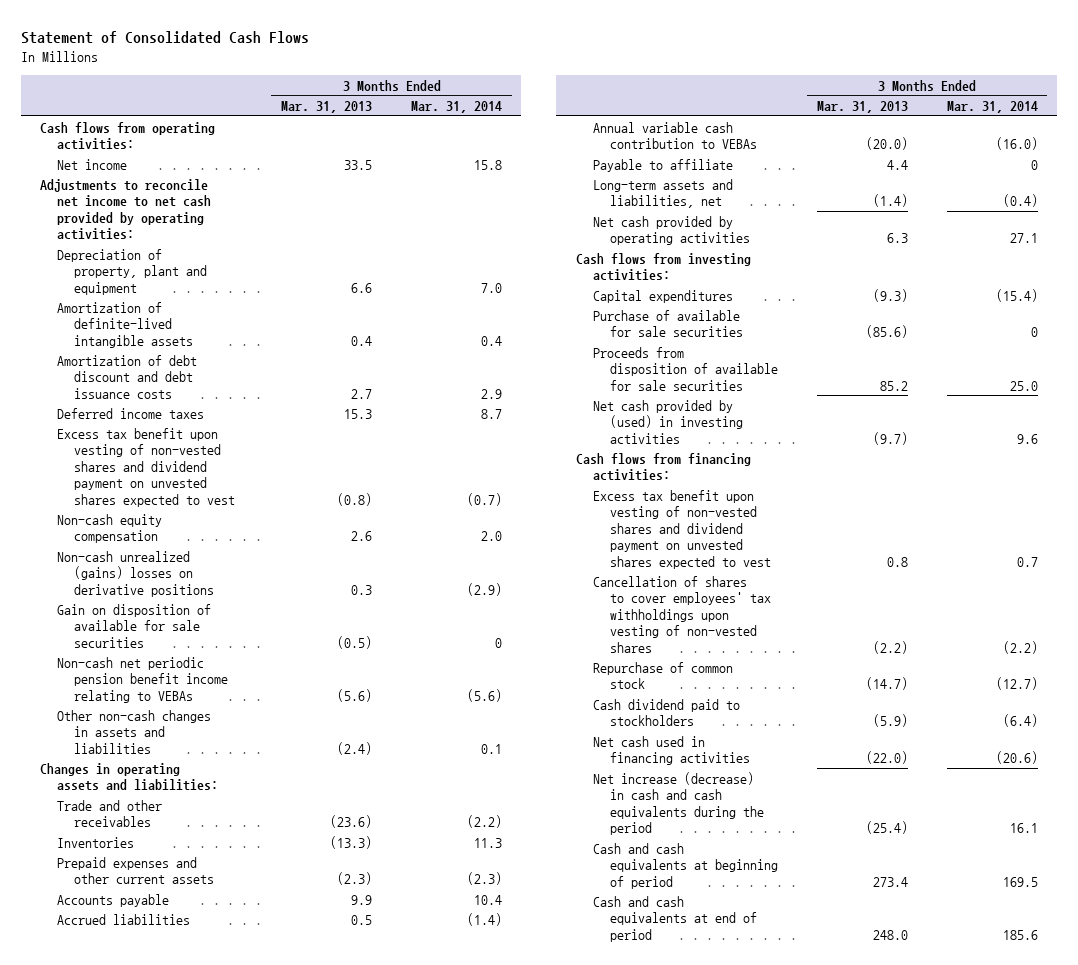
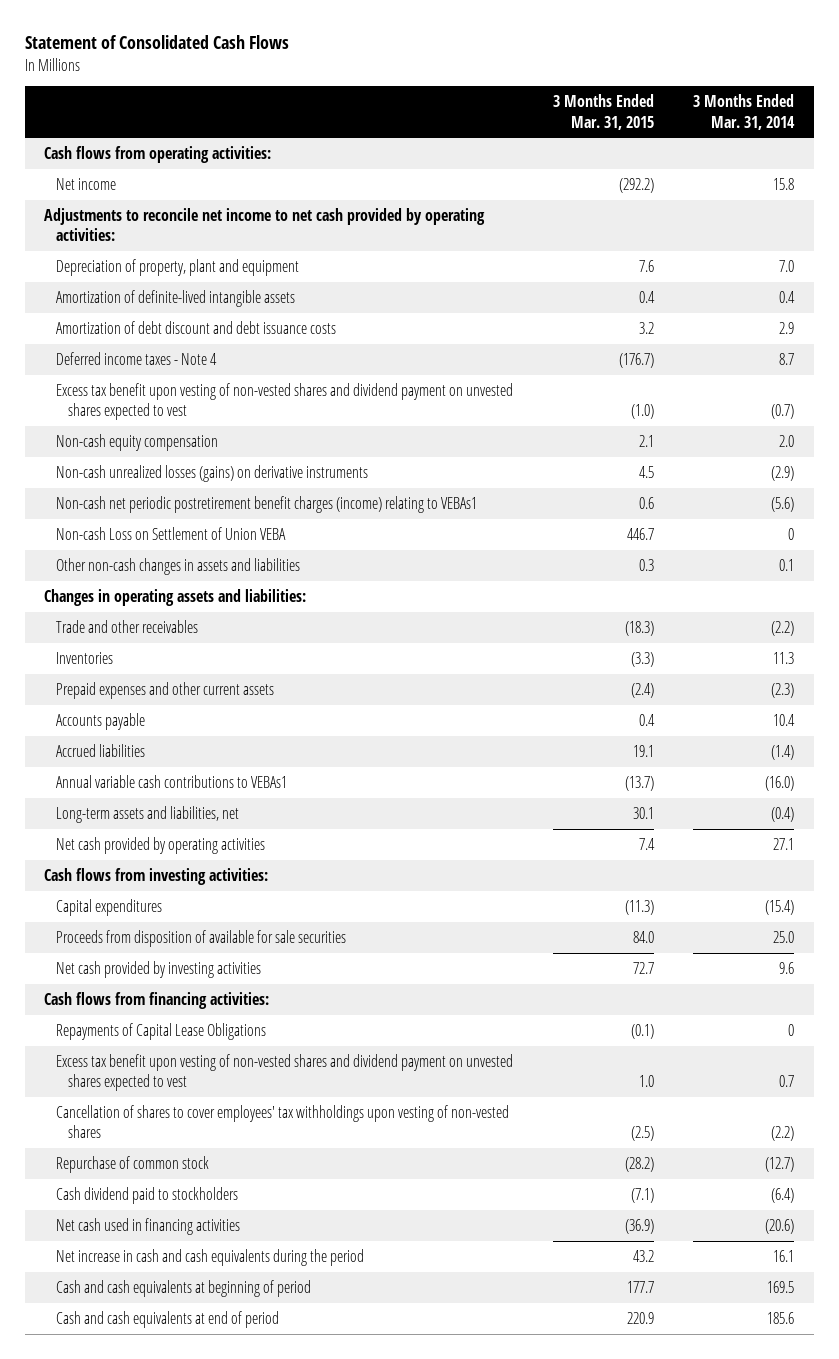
[281,101,373,114] Mar. 31, 2013 -> none
none -> [552,94,654,130] 3 Months Ended Mar. 31, 2015
[57,407,205,419] Deferred income taxes -> [56,351,218,365] Deferred income taxes - Note 4
[57,603,212,648] Gain on disposition of available for sale securities -> none
[57,550,215,597] Non-cash unrealized (gains) losses on derivative positions -> [56,464,369,482] Non-cash unrealized losses (gains) on derivative instruments
[57,656,229,703] Non-cash net periodic pension benefit income relating to VEBAs -> [56,495,478,513] Non-cash net periodic postretirement benefit charges (income) relating to VEBAs1
none -> [56,526,287,540] Non-cash Loss on Settlement of Union VEBA
[592,158,733,172] Payable to affiliate -> none
[592,121,757,150] Annual variable cash contribution to VEBAs -> [56,774,288,788] Annual variable cash contributions to VEBAs1
[592,309,743,338] Purchase of available for sale securities -> none
[592,399,743,444] Net cash provided by (used) in investing activities -> [56,960,262,978] Net cash provided by investing activities
none -> [56,1022,267,1040] Repayments of Capital Lease Obligations
[592,771,764,836] Net increase (decrease) in cash and cash equivalents during the period -> [56,1248,365,1266] Net increase in cash and cash equivalents during the period

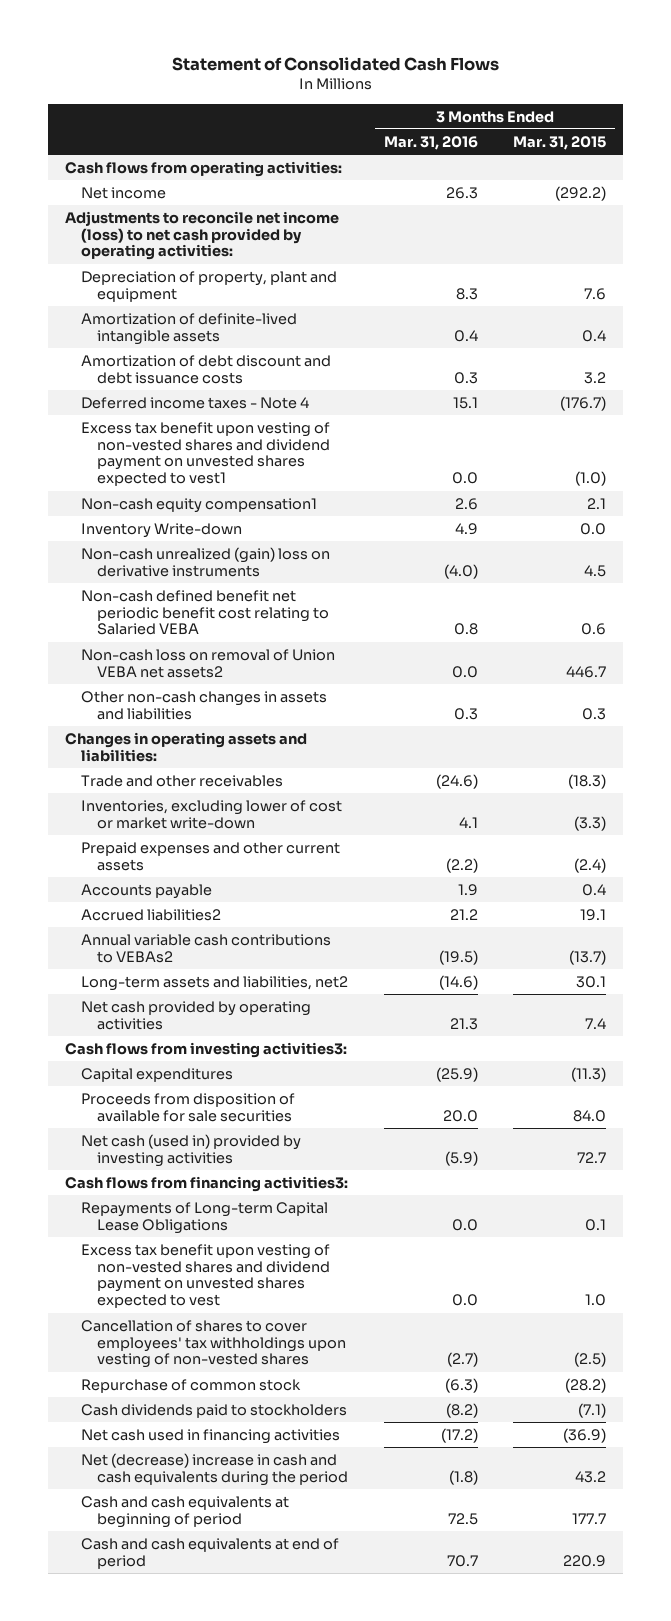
[693,94,796,130] 3 Months Ended Mar. 31, 2014 -> none
none -> [383,135,478,150] Mar. 31, 2016
[44,207,486,242] Adjustments to reconcile net income to net cash provided by operating activities: -> [65,210,340,261] Adjustments to reconcile net income (loss) to net cash provided by operating activities:
[56,382,514,421] Excess tax benefit upon vesting of non-vested shares and dividend payment on unvested shares expected to vest -> [81,421,331,487] Excess tax benefit upon vesting of non-vested shares and dividend payment on unvested shares expected to vest1
[56,433,219,451] Non-cash equity compensation -> [81,497,318,513] Non-cash equity compensation1
none -> [81,522,243,538] Inventory Write-down
[56,464,369,482] Non-cash unrealized losses (gains) on derivative instruments -> [81,546,331,577] Non-cash unrealized (gain) loss on derivative instruments
[56,495,478,513] Non-cash net periodic postretirement benefit charges (income) relating to VEBAs1 -> [81,589,329,636] Non-cash defined benefit net periodic benefit cost relating to Salaried VEBA
[56,526,287,540] Non-cash Loss on Settlement of Union VEBA -> [81,648,336,678] Non-cash loss on removal of Union VEBA net assets2
[56,651,114,664] Inventories -> [81,799,343,829] Inventories, excluding lower of cost or market write-down
[56,743,146,757] Accrued liabilities -> [81,908,222,921] Accrued liabilities2
[56,774,288,788] Annual variable cash contributions to VEBAs1 -> [81,933,332,963] Annual variable cash contributions to VEBAs2
[56,805,240,823] Long-term assets and liabilities, net -> [81,975,349,991] Long-term assets and liabilities, net2
[44,867,269,885] Cash flows from investing activities: -> [65,1041,348,1058] Cash flows from investing activities3:
[56,960,262,978] Net cash provided by investing activities -> [81,1133,302,1167] Net cash (used in) provided by investing activities
[44,991,270,1009] Cash flows from financing activities: -> [65,1175,349,1192] Cash flows from financing activities3:
[56,1022,267,1040] Repayments of Capital Lease Obligations -> [81,1201,329,1234] Repayments of Long-term Capital Lease Obligations
[630,1023,654,1039] (0.1) -> [584,1218,606,1231] 0.1
[56,1186,239,1204] Cash dividend paid to stockholders -> [81,1403,348,1418] Cash dividends paid to stockholders
[56,1248,365,1266] Net increase in cash and cash equivalents during the period -> [81,1452,348,1486] Net (decrease) increase in cash and cash equivalents during the period

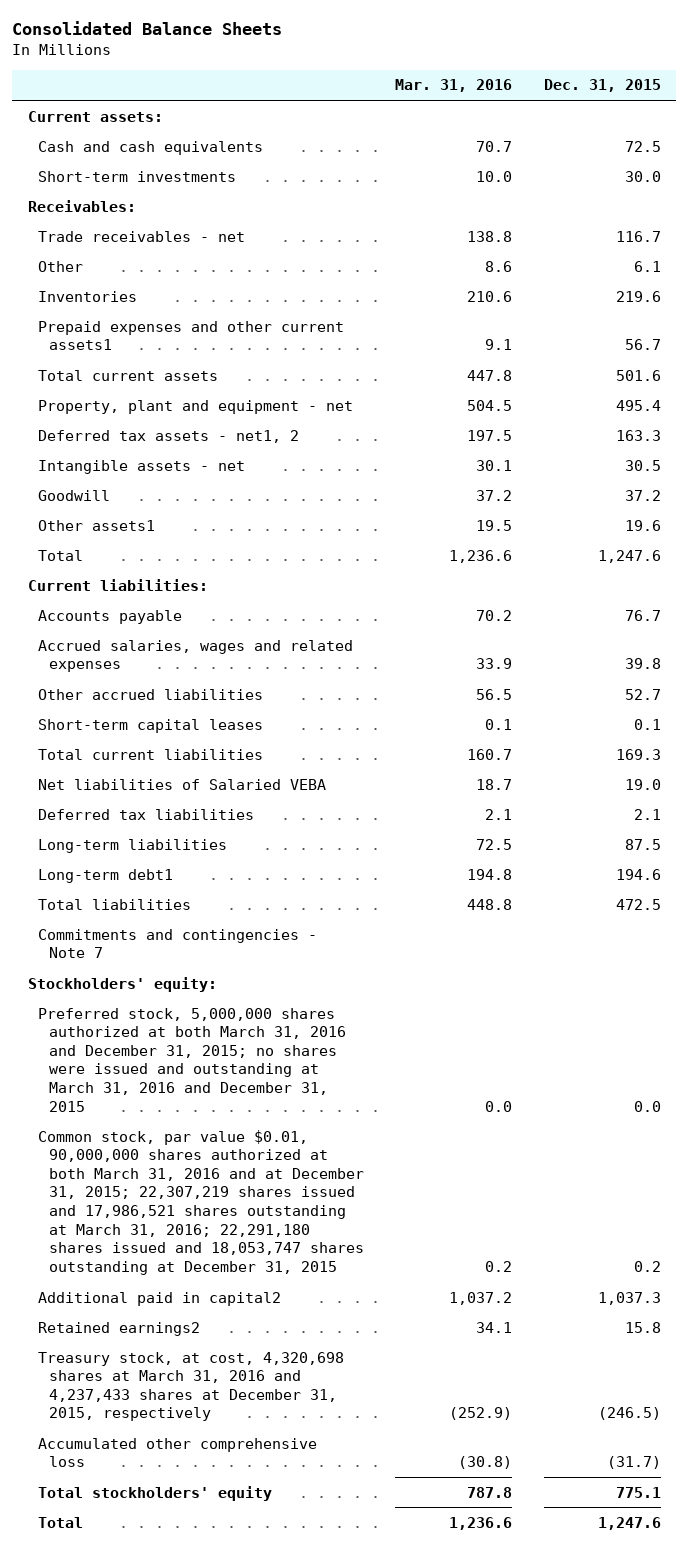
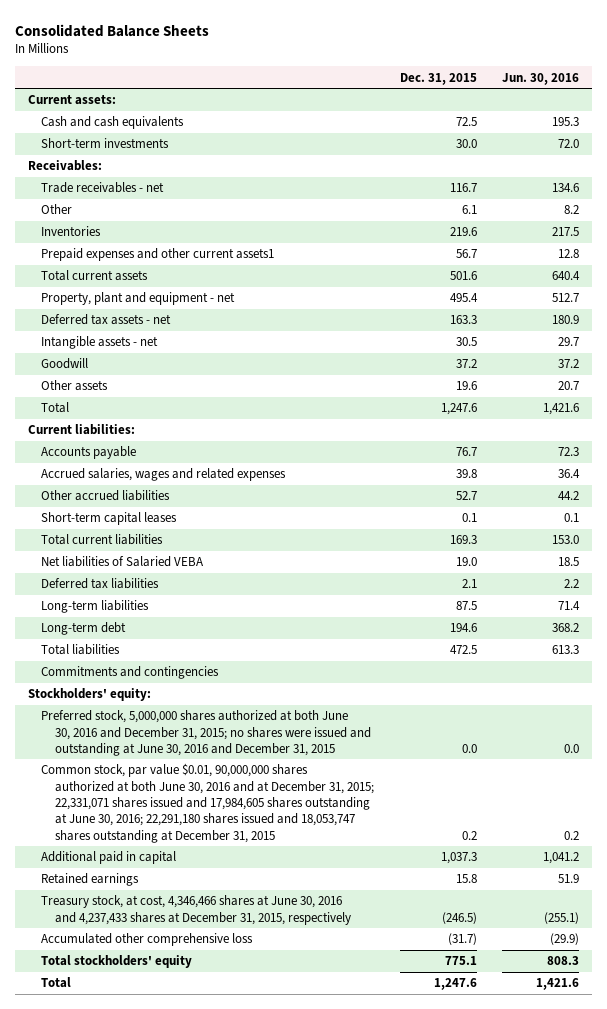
[395,79,513,93] Mar. 31, 2016 -> none
none -> [502,72,580,85] Jun. 30, 2016
[38,429,300,443] Deferred tax assets - net1, 2 -> [41,314,172,326] Deferred tax assets - net
[38,519,156,531] Other assets1 -> [41,380,109,392] Other assets
[38,868,174,883] Long-term debt1 -> [41,622,127,636] Long-term debt
[38,928,318,959] Commitments and contingencies - Note 7 -> [41,666,220,680] Commitments and contingencies
[38,1007,347,1112] Preferred stock, 5,000,000 shares authorized at both March 31, 2016 and December 31, 2015; no shares were issued and outstanding at March 31, 2016 and December 31, 2015 -> [41,710,371,756] Preferred stock, 5,000,000 shares authorized at both June 30, 2016 and December 31, 2015; no shares were issued and outstanding at June 30, 2016 and December 31, 2015
[38,1129,365,1275] Common stock, par value $0.01, 90,000,000 shares authorized at both March 31, 2016 and at December 31, 2015; 22,307,219 shares issued and 17,986,521 shares outstanding at March 31, 2016; 22,291,180 shares issued and 18,053,747 shares outstanding at December 31, 2015 -> [41,763,374,843] Common stock, par value $0.01, 90,000,000 shares authorized at both June 30, 2016 and at December 31, 2015; 22,331,071 shares issued and 17,984,605 shares outstanding at June 30, 2016; 22,291,180 shares issued and 18,053,747 shares outstanding at December 31, 2015
[38,1291,282,1306] Additional paid in capital2 -> [41,851,177,865] Additional paid in capital
[38,1321,201,1336] Retained earnings2 -> [41,873,140,887] Retained earnings
[38,1351,345,1422] Treasury stock, at cost, 4,320,698 shares at March 31, 2016 and 4,237,433 shares at December 31, 2015, respectively -> [41,895,351,925] Treasury stock, at cost, 4,346,466 shares at June 30, 2016 and 4,237,433 shares at December 31, 2015, respectively

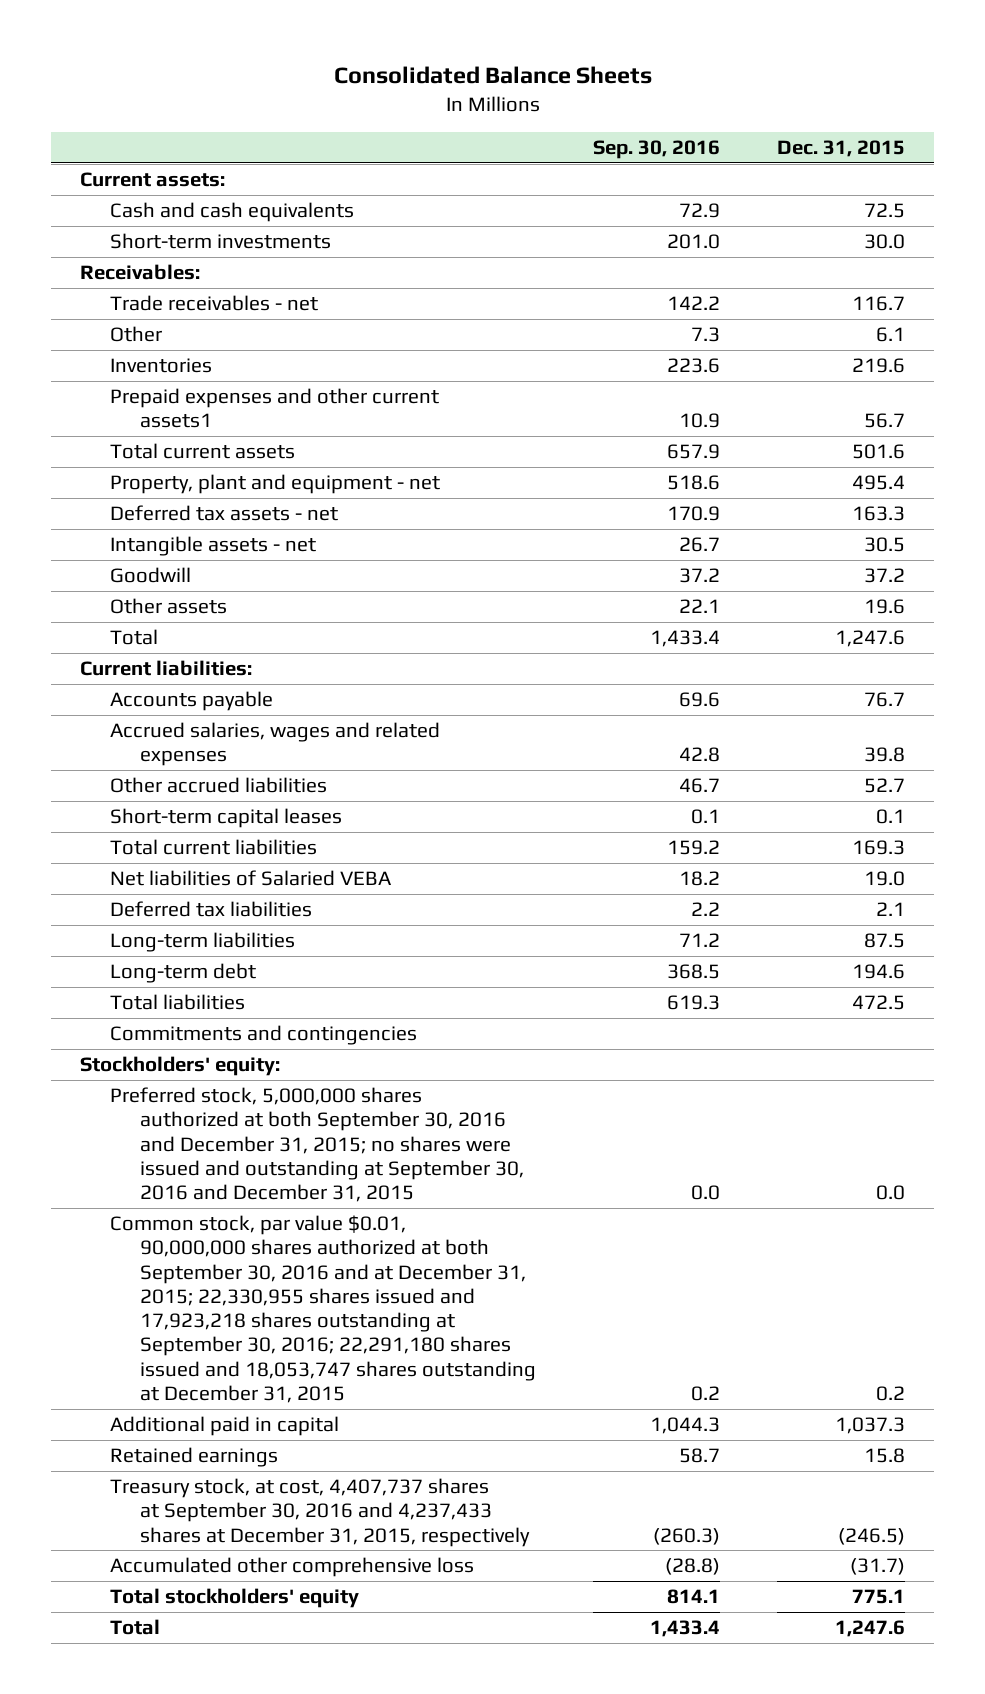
[502,72,580,85] Jun. 30, 2016 -> none
none -> [593,139,721,159] Sep. 30, 2016
[41,710,371,756] Preferred stock, 5,000,000 shares authorized at both June 30, 2016 and December 31, 2015; no shares were issued and outstanding at June 30, 2016 and December 31, 2015 -> [110,1087,525,1203] Preferred stock, 5,000,000 shares authorized at both September 30, 2016 and December 31, 2015; no shares were issued and outstanding at September 30, 2016 and December 31, 2015
[41,763,374,843] Common stock, par value $0.01, 90,000,000 shares authorized at both June 30, 2016 and at December 31, 2015; 22,331,071 shares issued and 17,984,605 shares outstanding at June 30, 2016; 22,291,180 shares issued and 18,053,747 shares outstanding at December 31, 2015 -> [110,1215,537,1404] Common stock, par value $0.01, 90,000,000 shares authorized at both September 30, 2016 and at December 31, 2015; 22,330,955 shares issued and 17,923,218 shares outstanding at September 30, 2016; 22,291,180 shares issued and 18,053,747 shares outstanding at December 31, 2015
[41,895,351,925] Treasury stock, at cost, 4,346,466 shares at June 30, 2016 and 4,237,433 shares at December 31, 2015, respectively -> [110,1478,531,1547] Treasury stock, at cost, 4,407,737 shares at September 30, 2016 and 4,237,433 shares at December 31, 2015, respectively

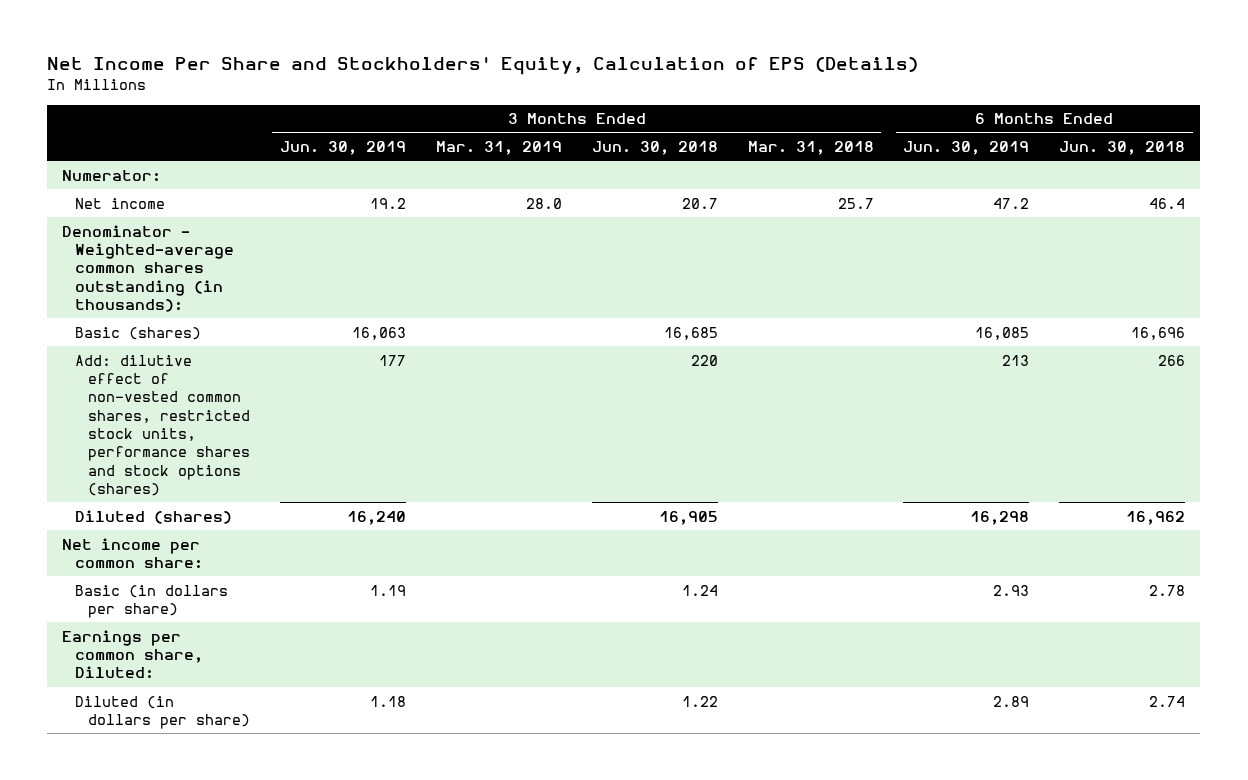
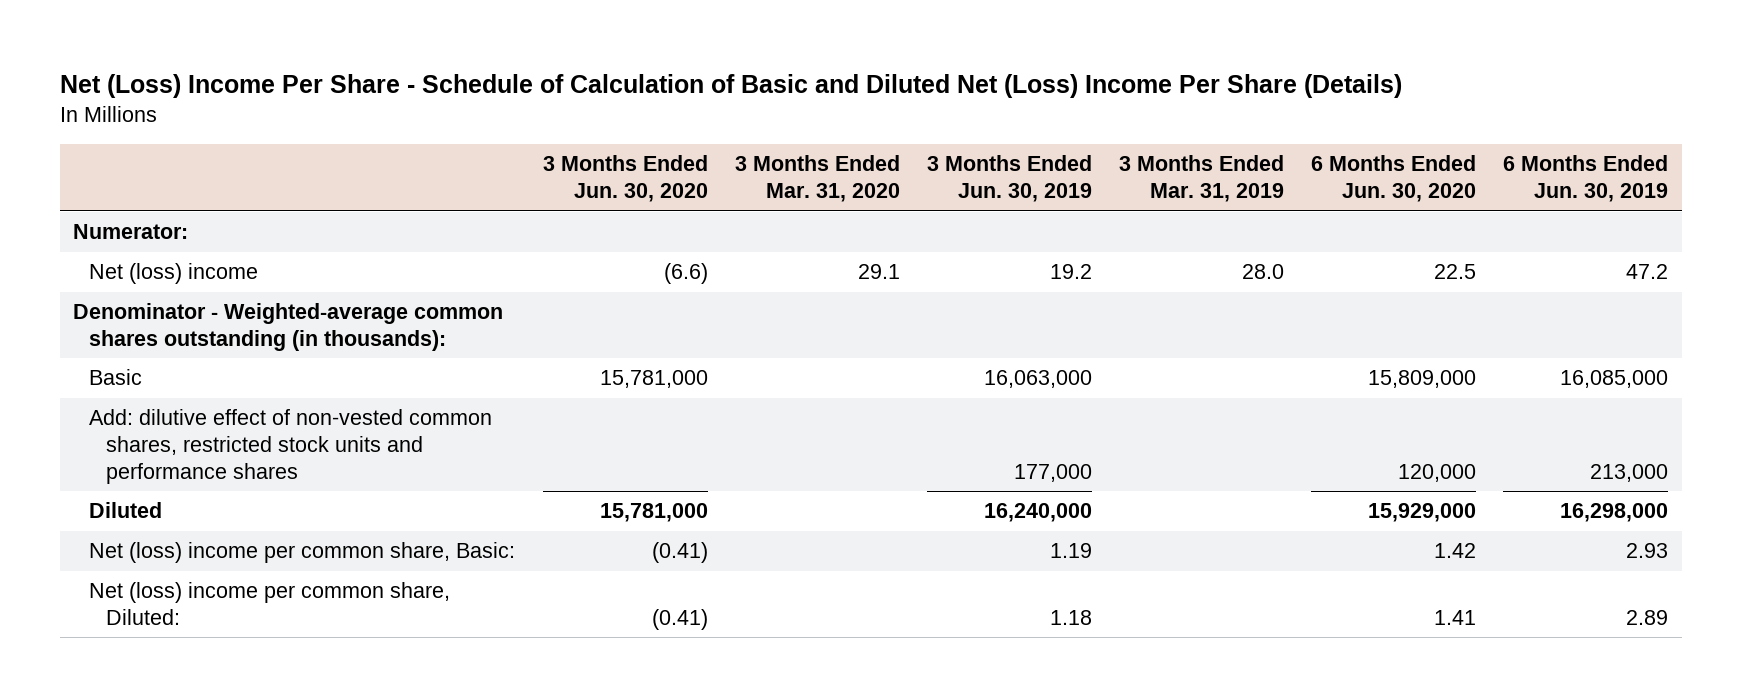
[47,57,919,76] Net Income Per Share and Stockholders' Equity, Calculation of EPS (Details) -> [59,74,1402,99] Net (Loss) Income Per Share - Schedule of Calculation of Basic and Diluted Net (Loss) Income Per Share (Details)
[591,141,718,156] Jun. 30, 2018 -> none
[747,141,874,156] Mar. 31, 2018 -> none
[1059,141,1186,156] Jun. 30, 2018 -> none
none -> [542,155,708,203] 3 Months Ended Jun. 30, 2020
none -> [734,155,900,203] 3 Months Ended Mar. 31, 2020
none -> [1311,155,1477,203] 6 Months Ended Jun. 30, 2020
[75,197,166,209] Net income -> [89,263,259,285] Net (loss) income
[62,537,204,569] Net income per common share: -> none
[62,629,204,680] Earnings per common share, Diluted: -> none
[75,326,202,340] Basic (shares) -> [89,369,143,386] Basic
[351,326,406,340] 16,063 -> [983,370,1092,389] 16,063,000
[975,326,1030,340] 16,085 -> [1560,370,1669,389] 16,085,000
[75,354,250,497] Add: dilutive effect of non-vested common shares, restricted stock units, performance shares and stock options (shares) -> [89,409,493,484] Add: dilutive effect of non-vested common shares, restricted stock units and performance shares
[378,354,406,366] 177 -> [1013,463,1092,482] 177,000
[1002,354,1030,366] 213 -> [1590,463,1669,482] 213,000
[75,509,233,524] Diluted (shares) -> [89,502,163,519] Diluted
[346,510,406,525] 16,240 -> [983,503,1092,523] 16,240,000
[970,510,1030,525] 16,298 -> [1560,503,1669,523] 16,298,000
[75,584,229,618] Basic (in dollars per share) -> [89,542,516,564] Net (loss) income per common share, Basic:
[75,695,250,729] Diluted (in dollars per share) -> [89,582,451,626] Net (loss) income per common share, Diluted:

